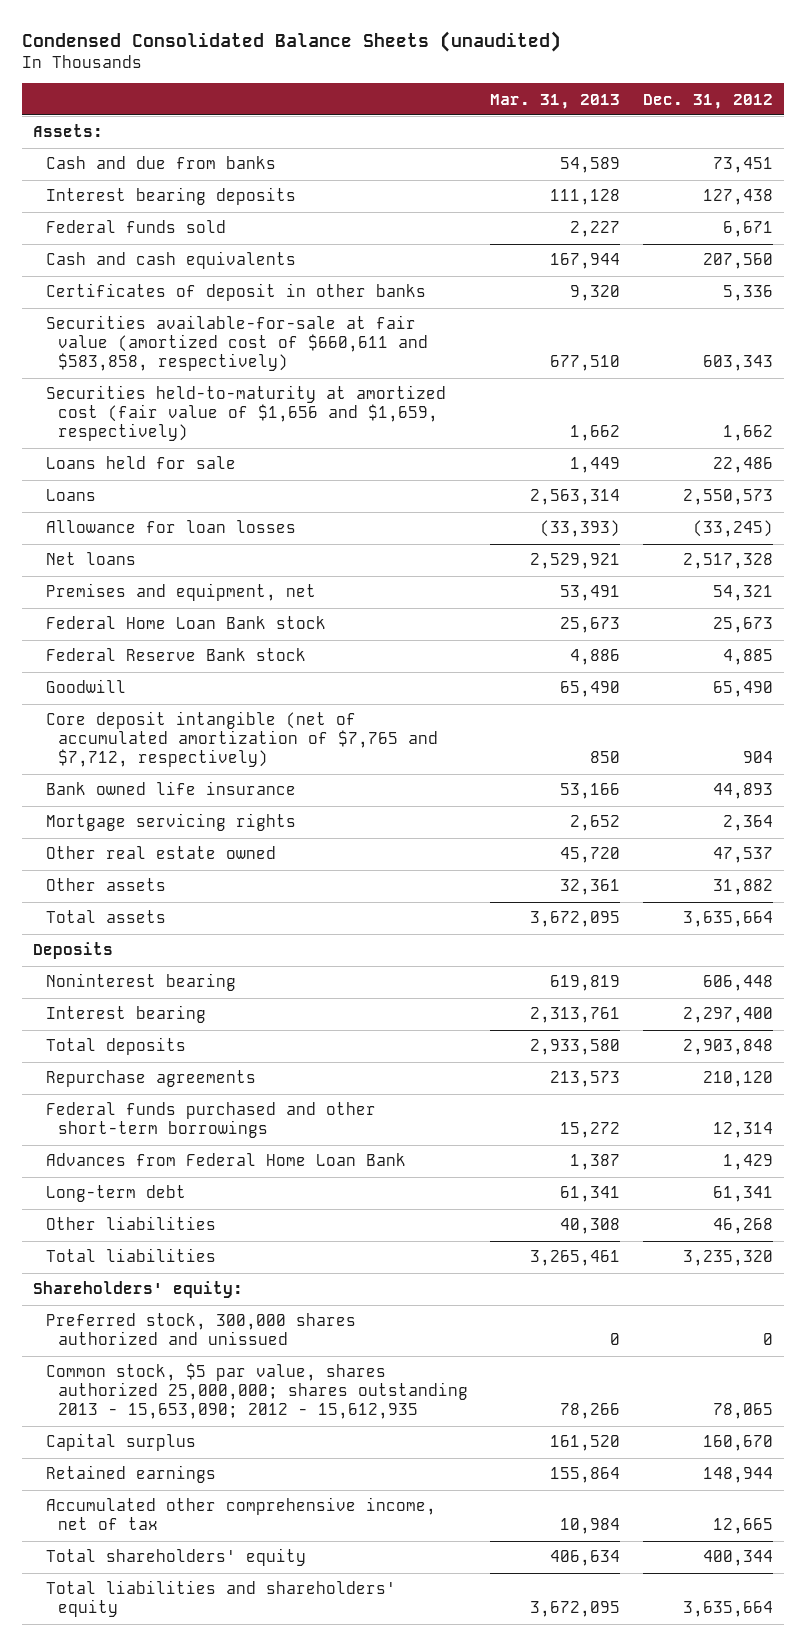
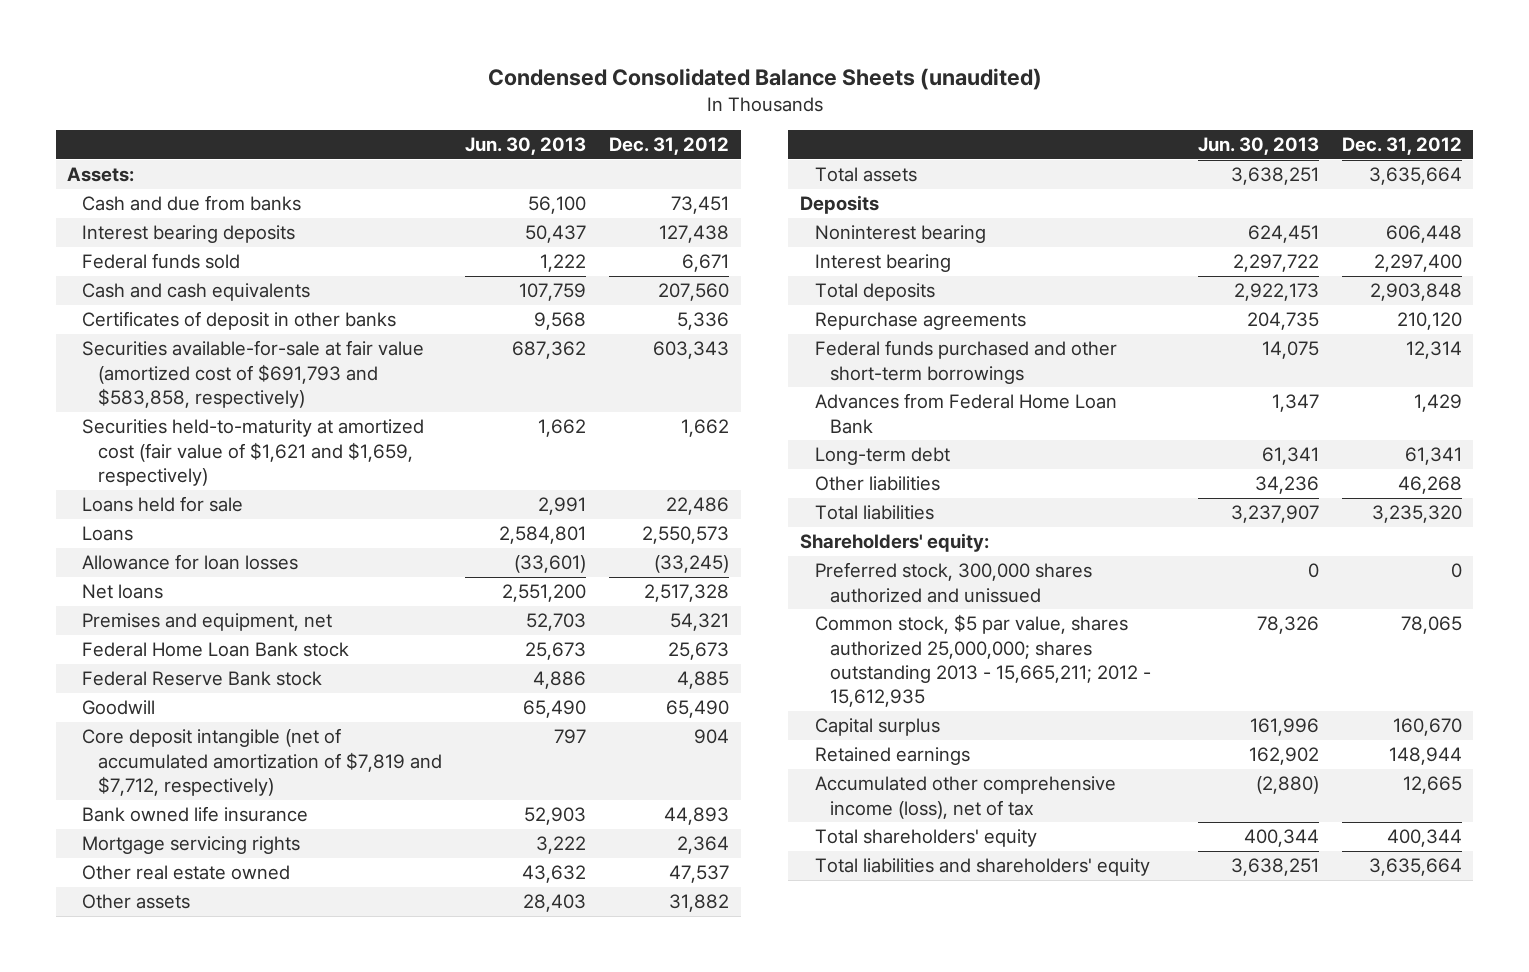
[490,93,621,109] Mar. 31, 2013 -> none
none -> [464,136,586,155] Jun. 30, 2013
[45,315,428,372] Securities available-for-sale at fair value (amortized cost of $660,611 and $583,858, respectively) -> [82,340,425,408] Securities available-for-sale at fair value (amortized cost of $691,793 and $583,858, respectively)
[45,385,446,442] Securities held-to-maturity at amortized cost (fair value of $1,656 and $1,659, respectively) -> [82,419,425,486] Securities held-to-maturity at amortized cost (fair value of $1,621 and $1,659, respectively)
[45,711,438,768] Core deposit intangible (net of accumulated amortization of $7,765 and $7,712, respectively) -> [82,728,442,796] Core deposit intangible (net of accumulated amortization of $7,819 and $7,712, respectively)
[45,1363,468,1420] Common stock, $5 par value, shares authorized 25,000,000; shares outstanding 2013 - 15,653,090; 2012 - 15,612,935 -> [815,614,1152,707] Common stock, $5 par value, shares authorized 25,000,000; shares outstanding 2013 - 15,665,211; 2012 - 15,612,935
[45,1497,436,1531] Accumulated other comprehensive income, net of tax -> [815,776,1117,819] Accumulated other comprehensive income (loss), net of tax

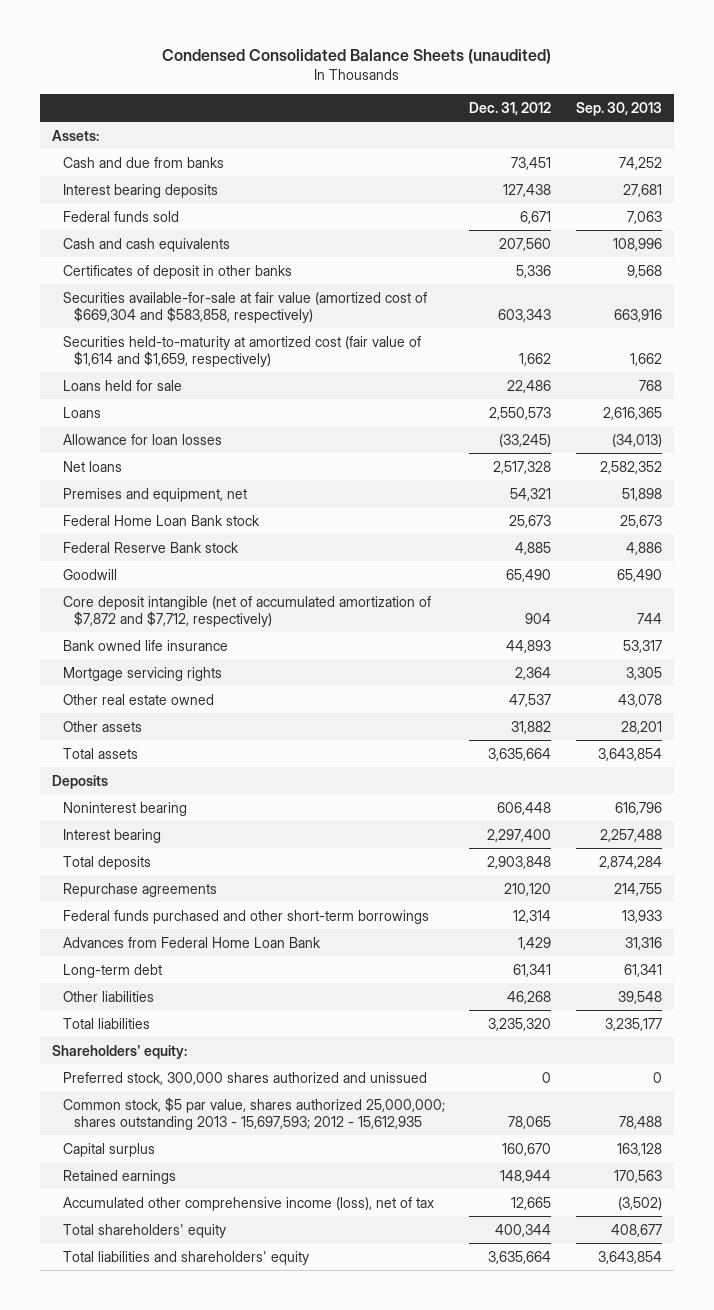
[464,136,586,155] Jun. 30, 2013 -> none
none -> [575,101,662,116] Sep. 30, 2013
[82,340,425,408] Securities available-for-sale at fair value (amortized cost of $691,793 and $583,858, respectively) -> [63,291,428,323] Securities available-for-sale at fair value (amortized cost of $669,304 and $583,858, respectively)
[82,419,425,486] Securities held-to-maturity at amortized cost (fair value of $1,621 and $1,659, respectively) -> [63,335,422,367] Securities held-to-maturity at amortized cost (fair value of $1,614 and $1,659, respectively)
[82,728,442,796] Core deposit intangible (net of accumulated amortization of $7,819 and $7,712, respectively) -> [63,595,432,627] Core deposit intangible (net of accumulated amortization of $7,872 and $7,712, respectively)
[815,614,1152,707] Common stock, $5 par value, shares authorized 25,000,000; shares outstanding 2013 - 15,665,211; 2012 - 15,612,935 -> [63,1096,446,1130] Common stock, $5 par value, shares authorized 25,000,000; shares outstanding 2013 - 15,697,593; 2012 - 15,612,935

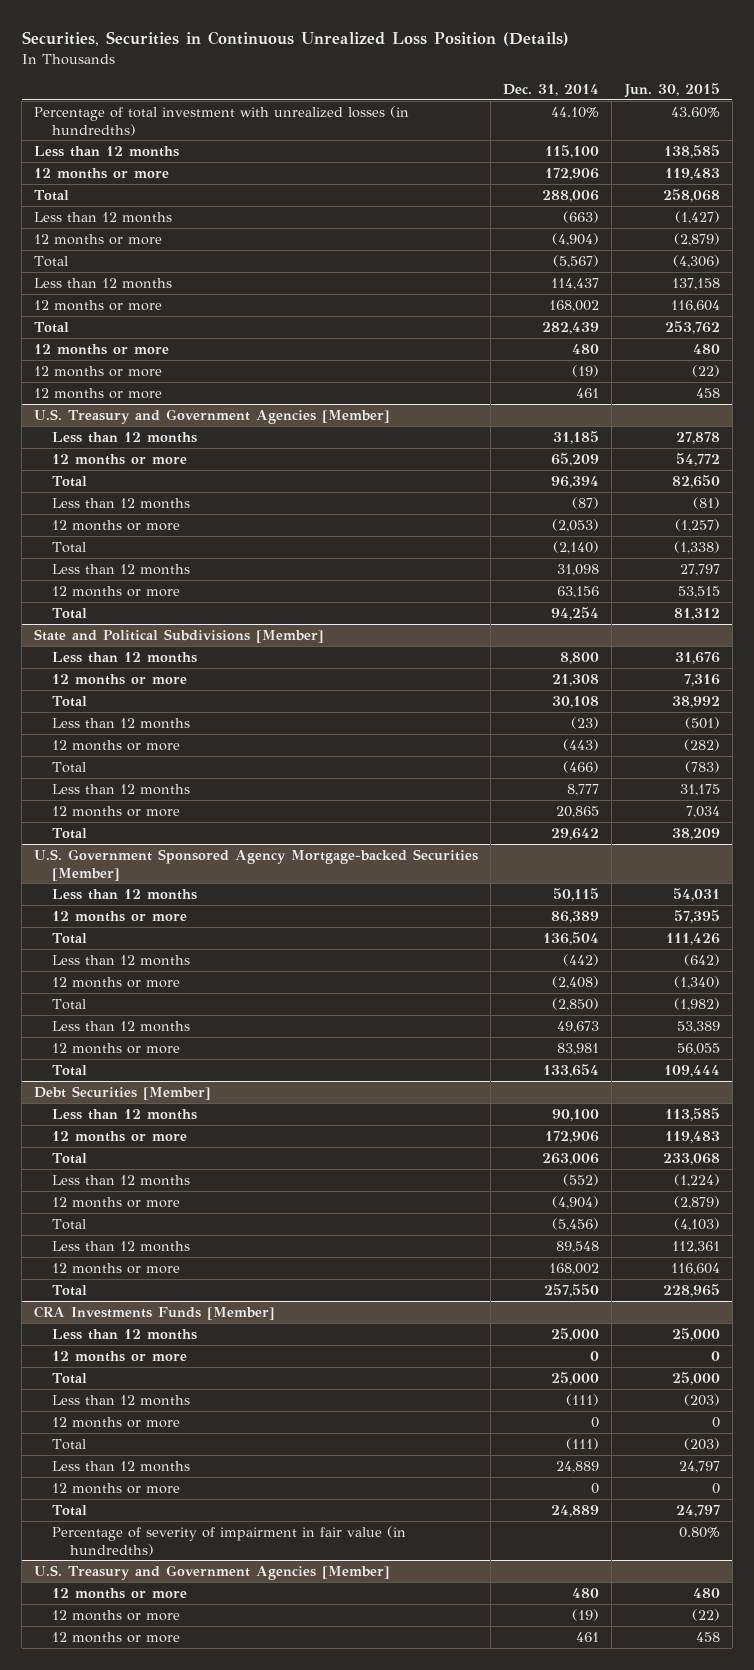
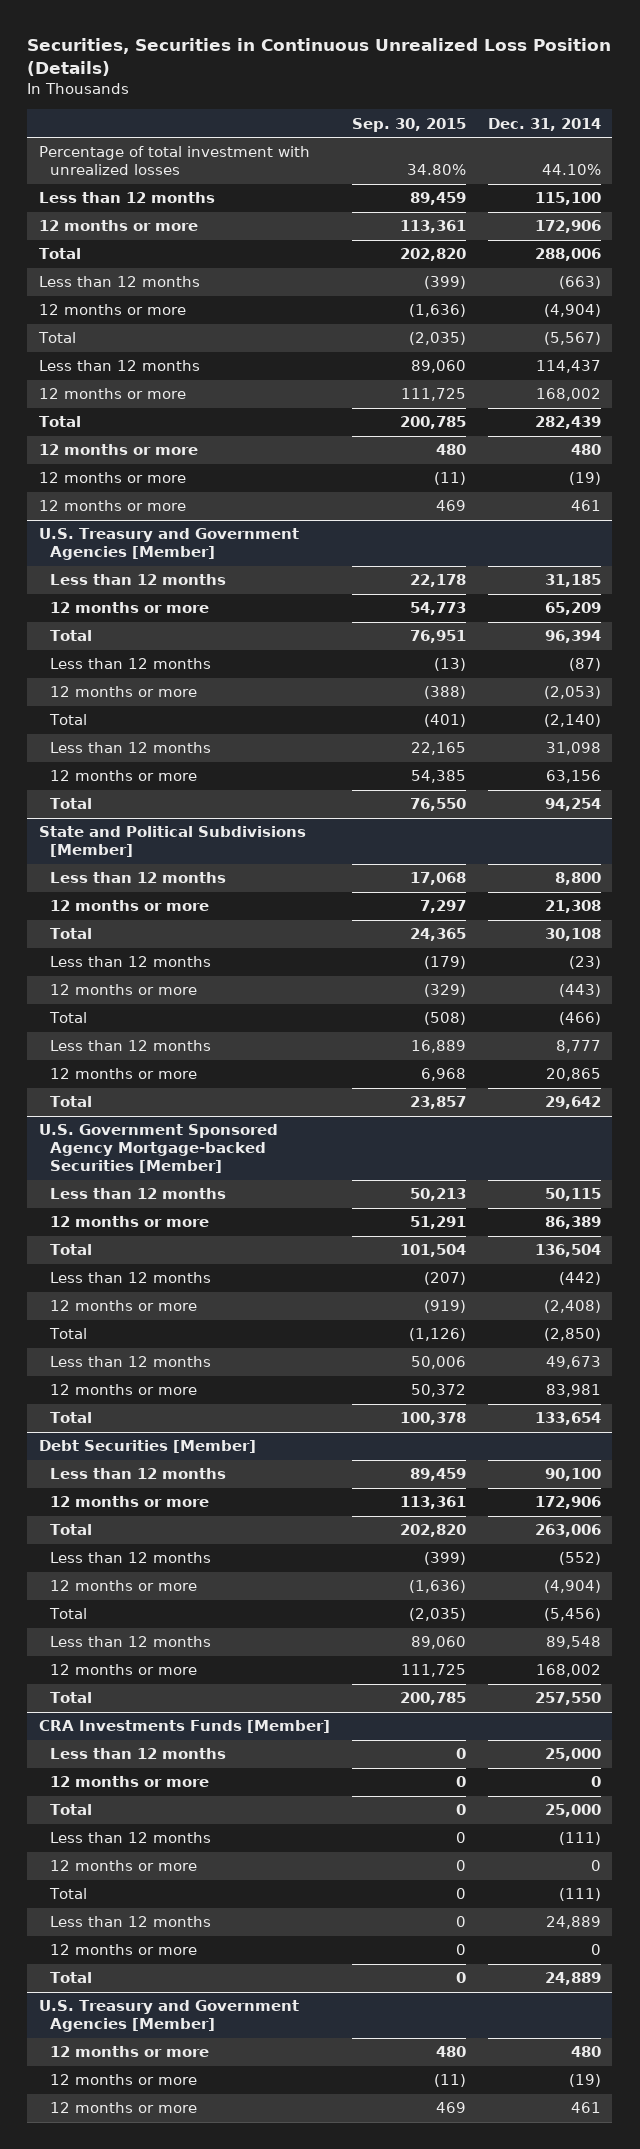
[623,83,720,99] Jun. 30, 2015 -> none
none -> [351,117,466,132] Sep. 30, 2015
[34,105,410,136] Percentage of total investment with unrealized losses (in hundredths) -> [38,146,310,176] Percentage of total investment with unrealized losses
[52,1525,407,1556] Percentage of severity of impairment in fair value (in hundredths) -> none

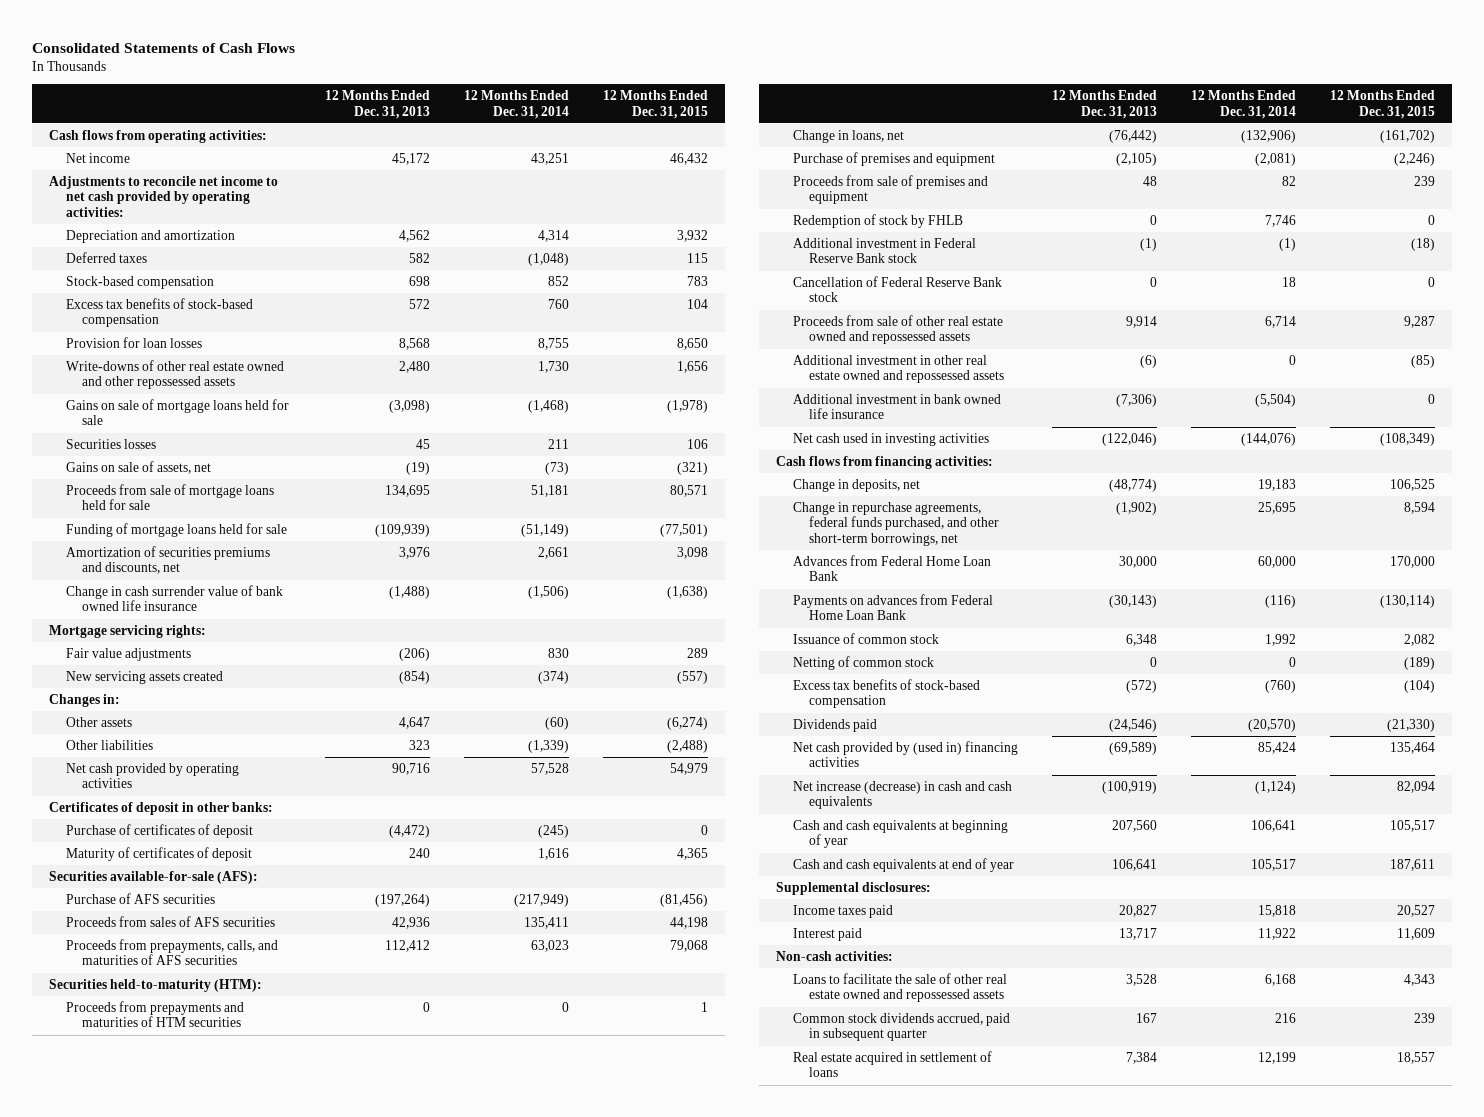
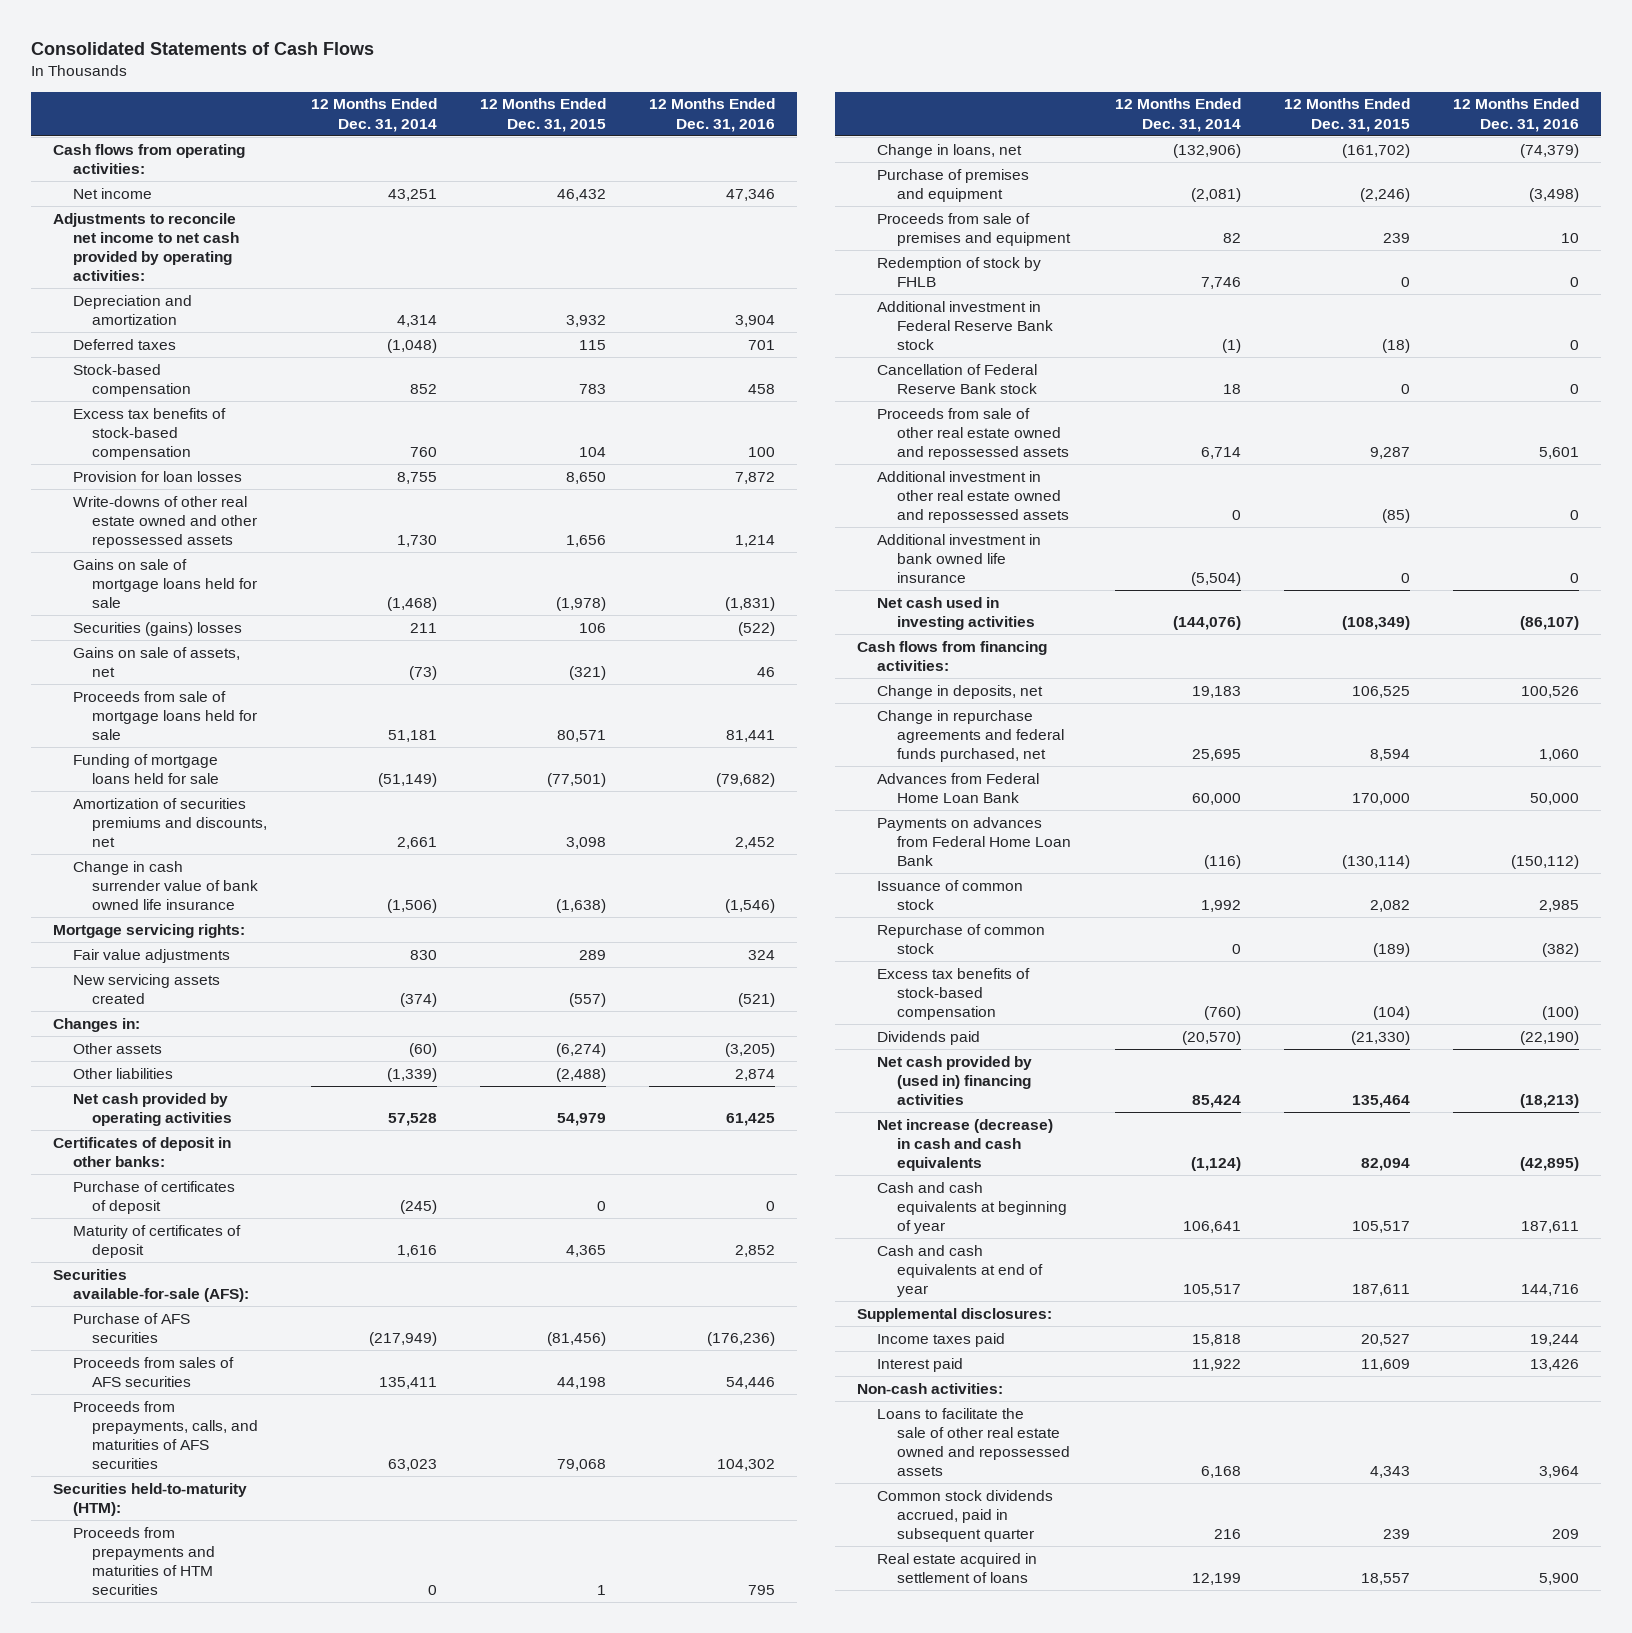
[324,90,430,119] 12 Months Ended Dec. 31, 2013 -> none
none -> [648,98,775,132] 12 Months Ended Dec. 31, 2016
[65,438,156,449] Securities losses -> [72,621,242,636] Securities (gains) losses
[792,501,1000,547] Change in repurchase agreements, federal funds purchased, and other short-term borrowings, net -> [876,709,1064,762] Change in repurchase agreements and federal funds purchased, net
[792,655,934,670] Netting of common stock -> [876,923,1045,954] Repurchase of common stock

